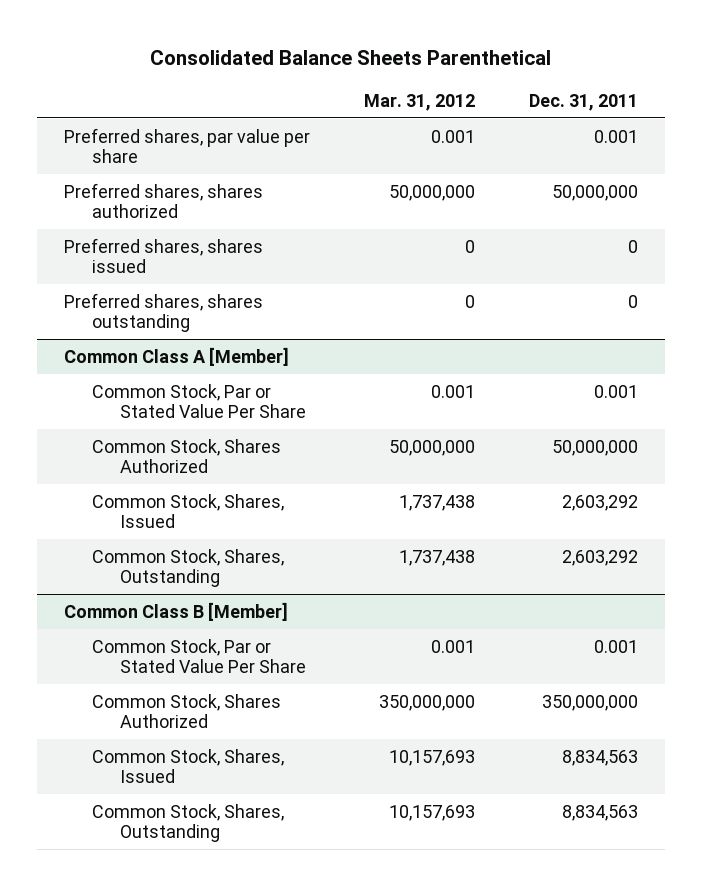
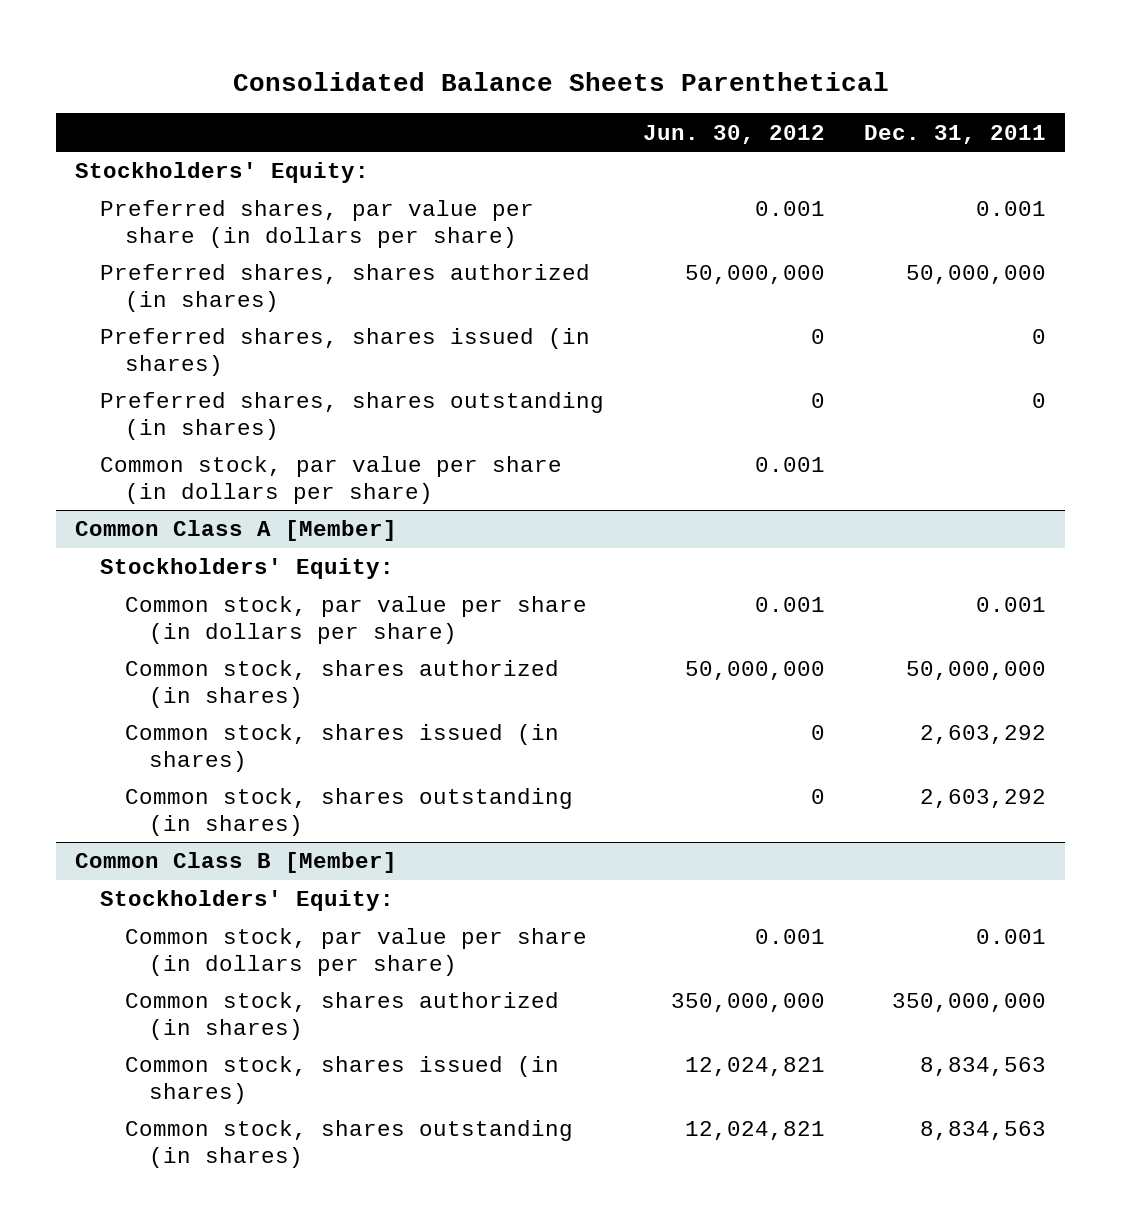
[363,93,475,111] Mar. 31, 2012 -> none
none -> [642,124,825,144] Jun. 30, 2012
none -> [75,162,370,184] Stockholders' Equity:
[64,127,311,164] Preferred shares, par value per share -> [99,200,534,248] Preferred shares, par value per share (in dollars per share)
[64,182,264,219] Preferred shares, shares authorized -> [99,264,590,312] Preferred shares, shares authorized (in shares)
[64,237,264,274] Preferred shares, shares issued -> [99,328,590,376] Preferred shares, shares issued (in shares)
[64,292,264,333] Preferred shares, shares outstanding -> [99,392,604,440] Preferred shares, shares outstanding (in shares)
none -> [99,456,562,504] Common stock, par value per share (in dollars per share)
none -> [99,558,394,580] Stockholders' Equity:
[91,383,306,419] Common Stock, Par or Stated Value Per Share -> [124,596,587,644] Common stock, par value per share (in dollars per share)
[91,438,281,474] Common Stock, Shares Authorized -> [124,660,559,708] Common stock, shares authorized (in shares)
[91,493,284,529] Common Stock, Shares, Issued -> [124,724,559,772] Common stock, shares issued (in shares)
[91,548,284,588] Common Stock, Shares, Outstanding -> [124,788,573,836] Common stock, shares outstanding (in shares)
none -> [99,890,394,912] Stockholders' Equity:
[91,638,306,674] Common Stock, Par or Stated Value Per Share -> [124,928,587,976] Common stock, par value per share (in dollars per share)
[91,693,281,729] Common Stock, Shares Authorized -> [124,992,559,1040] Common stock, shares authorized (in shares)
[91,748,284,784] Common Stock, Shares, Issued -> [124,1056,559,1104] Common stock, shares issued (in shares)
[91,803,284,843] Common Stock, Shares, Outstanding -> [124,1120,573,1168] Common stock, shares outstanding (in shares)

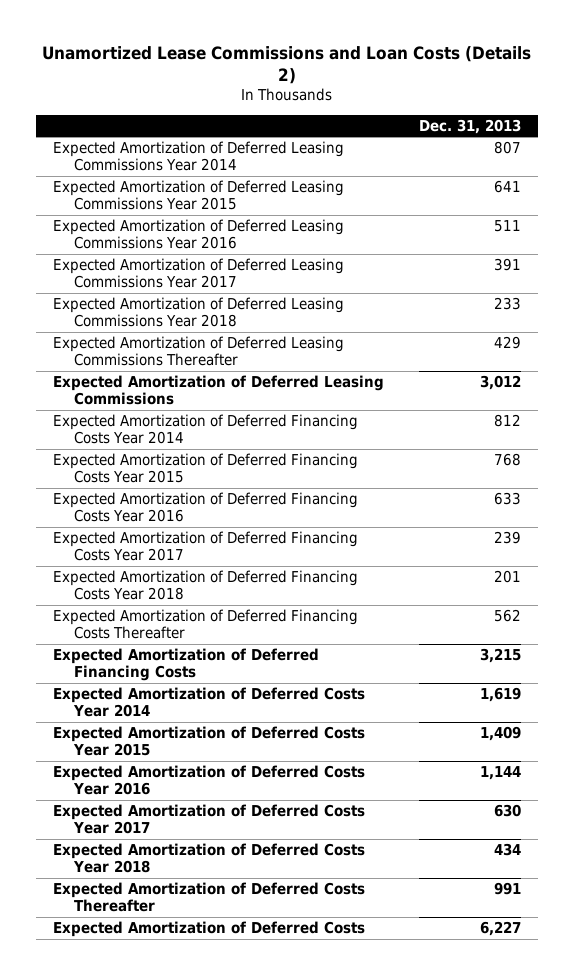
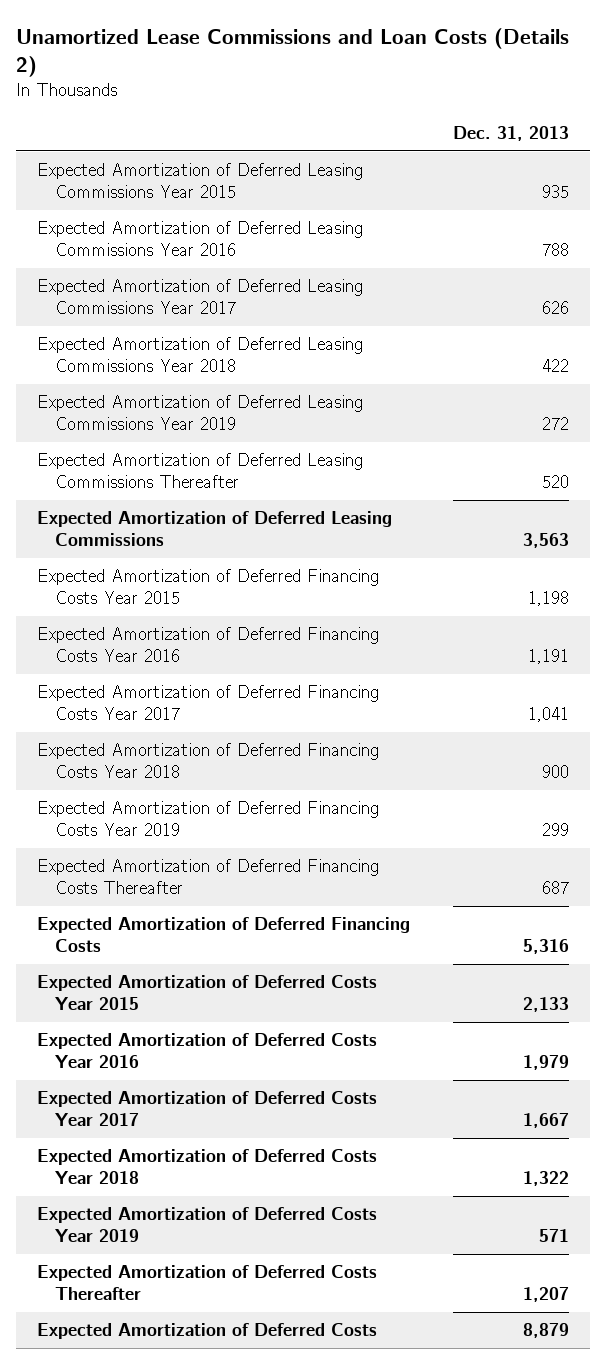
[53,141,345,172] Expected Amortization of Deferred Leasing Commissions Year 2014 -> [37,163,364,199] Expected Amortization of Deferred Leasing Commissions Year 2015
[493,141,521,155] 807 -> [542,185,570,199] 935
[53,180,345,211] Expected Amortization of Deferred Leasing Commissions Year 2015 -> [37,221,364,257] Expected Amortization of Deferred Leasing Commissions Year 2016
[493,180,521,194] 641 -> [542,243,570,257] 788
[53,219,345,250] Expected Amortization of Deferred Leasing Commissions Year 2016 -> [37,279,364,315] Expected Amortization of Deferred Leasing Commissions Year 2017
[493,220,521,233] 511 -> [542,301,570,315] 626
[53,258,345,289] Expected Amortization of Deferred Leasing Commissions Year 2017 -> [37,337,364,373] Expected Amortization of Deferred Leasing Commissions Year 2018
[493,258,521,272] 391 -> [542,359,570,373] 422
[53,297,345,328] Expected Amortization of Deferred Leasing Commissions Year 2018 -> [37,395,364,431] Expected Amortization of Deferred Leasing Commissions Year 2019
[493,297,521,311] 233 -> [542,417,570,431] 272
[493,336,521,350] 429 -> [542,475,570,489] 520
[479,375,521,391] 3,012 -> [523,533,570,549] 3,563
[53,414,359,445] Expected Amortization of Deferred Financing Costs Year 2014 -> [37,569,380,605] Expected Amortization of Deferred Financing Costs Year 2015
[493,414,521,428] 812 -> [528,591,570,607] 1,198
[53,453,359,484] Expected Amortization of Deferred Financing Costs Year 2015 -> [37,627,380,663] Expected Amortization of Deferred Financing Costs Year 2016
[493,453,521,467] 768 -> [528,649,570,665] 1,191
[53,492,359,523] Expected Amortization of Deferred Financing Costs Year 2016 -> [37,685,380,721] Expected Amortization of Deferred Financing Costs Year 2017
[493,492,521,506] 633 -> [528,707,570,723] 1,041
[53,531,359,562] Expected Amortization of Deferred Financing Costs Year 2017 -> [37,743,380,779] Expected Amortization of Deferred Financing Costs Year 2018
[493,531,521,545] 239 -> [542,765,570,779] 900
[53,570,359,601] Expected Amortization of Deferred Financing Costs Year 2018 -> [37,801,380,837] Expected Amortization of Deferred Financing Costs Year 2019
[493,570,521,584] 201 -> [542,823,570,837] 299
[493,609,521,623] 562 -> [542,881,570,895] 687
[479,648,521,664] 3,215 -> [523,939,570,955] 5,316
[53,687,366,718] Expected Amortization of Deferred Costs Year 2014 -> [37,975,378,1011] Expected Amortization of Deferred Costs Year 2015
[479,687,521,703] 1,619 -> [523,997,570,1013] 2,133
[53,726,366,757] Expected Amortization of Deferred Costs Year 2015 -> [37,1033,378,1069] Expected Amortization of Deferred Costs Year 2016
[479,726,521,742] 1,409 -> [523,1055,570,1071] 1,979
[53,765,366,796] Expected Amortization of Deferred Costs Year 2016 -> [37,1091,378,1127] Expected Amortization of Deferred Costs Year 2017
[479,766,521,781] 1,144 -> [523,1113,570,1129] 1,667
[53,804,366,835] Expected Amortization of Deferred Costs Year 2017 -> [37,1149,378,1185] Expected Amortization of Deferred Costs Year 2018
[493,804,521,818] 630 -> [523,1171,570,1187] 1,322
[53,843,366,874] Expected Amortization of Deferred Costs Year 2018 -> [37,1207,378,1243] Expected Amortization of Deferred Costs Year 2019
[493,843,521,857] 434 -> [539,1229,570,1243] 571
[493,882,521,896] 991 -> [523,1287,570,1303] 1,207
[479,921,521,937] 6,227 -> [523,1323,570,1339] 8,879

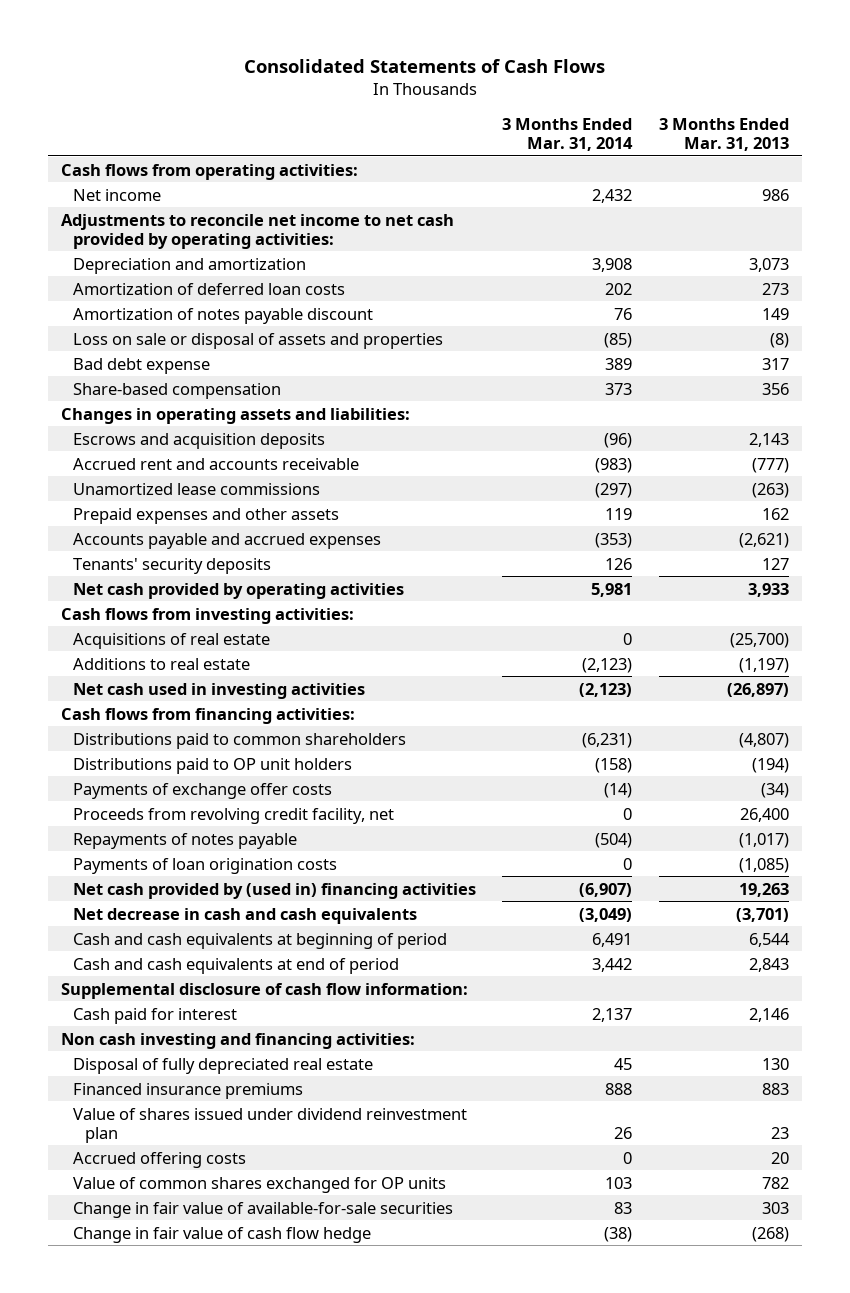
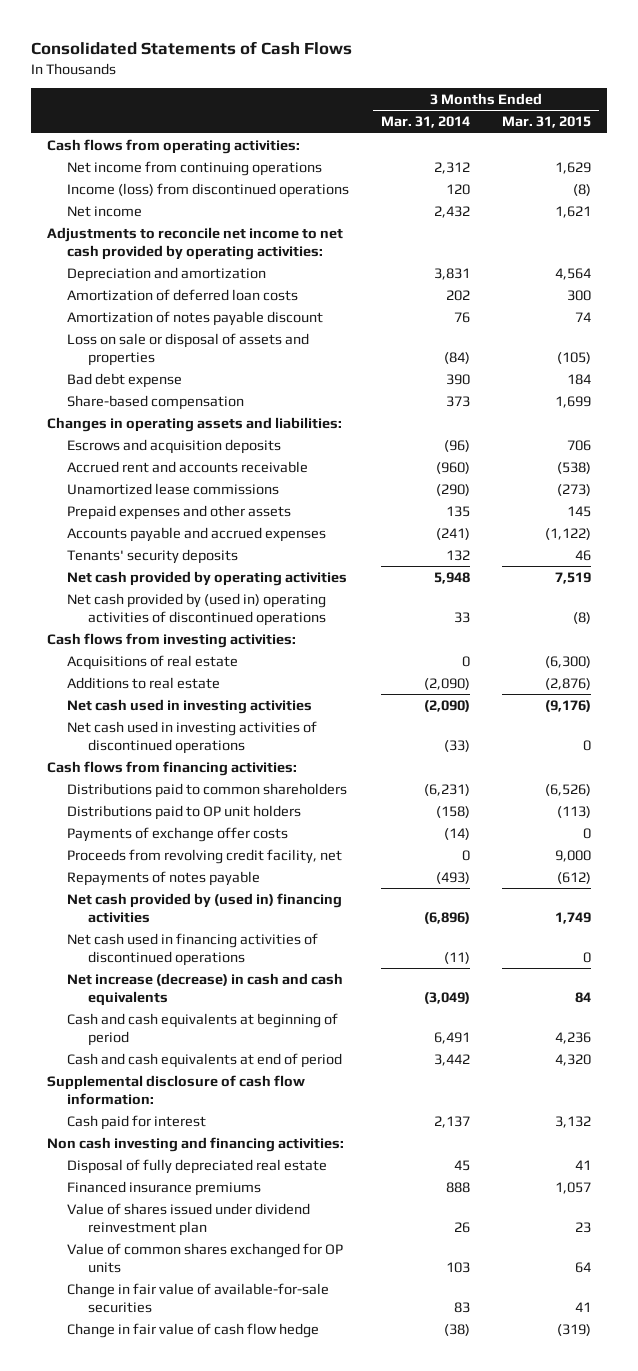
[658,117,789,151] 3 Months Ended Mar. 31, 2013 -> none
none -> [502,116,592,129] Mar. 31, 2015
none -> [67,160,323,176] Net income from continuing operations
none -> [67,182,350,198] Income (loss) from discontinued operations
[592,257,633,272] 3,908 -> [434,267,471,280] 3,831
[604,332,633,348] (85) -> [444,351,471,364] (84)
[605,357,633,370] 389 -> [446,373,471,385] 390
[595,457,633,473] (983) -> [436,461,471,474] (960)
[595,482,633,498] (297) -> [436,483,471,496] (290)
[605,507,633,520] 119 -> [446,505,471,517] 135
[595,532,633,548] (353) -> [436,527,471,540] (241)
[605,557,633,570] 126 -> [446,549,471,561] 132
[591,582,633,597] 5,981 -> [434,571,471,584] 5,948
none -> [67,592,327,626] Net cash provided by (used in) operating activities of discontinued operations
[582,657,633,673] (2,123) -> [424,677,471,690] (2,090)
[579,682,633,697] (2,123) -> [424,699,471,712] (2,090)
none -> [67,720,318,754] Net cash used in investing activities of discontinued operations
[72,857,337,874] Payments of loan origination costs -> none
[595,832,633,848] (504) -> [436,871,471,884] (493)
[579,882,633,897] (6,907) -> [424,911,471,924] (6,896)
none -> [67,932,319,966] Net cash used in financing activities of discontinued operations
[72,907,417,924] Net decrease in cash and cash equivalents -> [67,972,344,1006] Net increase (decrease) in cash and cash equivalents
[72,1151,246,1168] Accrued offering costs -> none

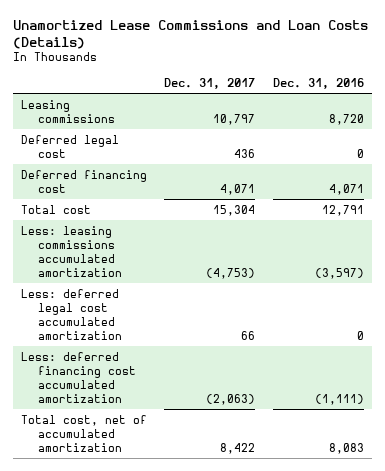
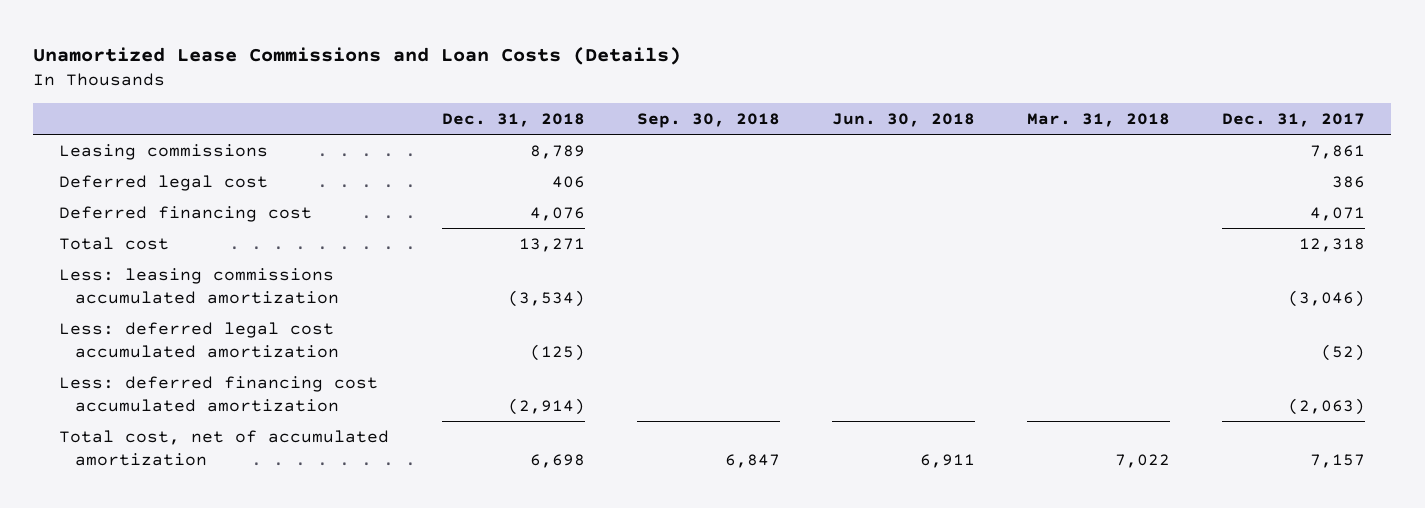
[272,77,364,89] Dec. 31, 2016 -> none
none -> [441,113,585,128] Dec. 31, 2018
none -> [636,113,780,129] Sep. 30, 2018
none -> [831,113,975,128] Jun. 30, 2018
none -> [1027,113,1171,128] Mar. 31, 2018
[213,113,256,125] 10,797 -> [1310,144,1366,159] 7,861
[234,148,256,158] 436 -> [1332,175,1366,188] 386
[213,204,256,216] 15,304 -> [1299,237,1366,252] 12,318
[206,267,256,279] (4,753) -> [1288,289,1366,307] (3,046)
[241,330,256,340] 66 -> [1321,343,1366,361] (52)
[220,442,256,454] 8,422 -> [1310,453,1366,468] 7,157

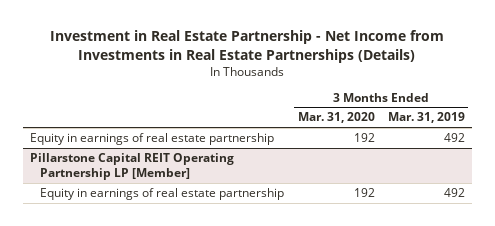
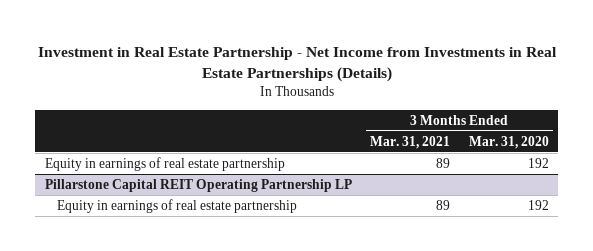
[387,112,465,124] Mar. 31, 2019 -> none
none -> [370,135,451,149] Mar. 31, 2021
[29,153,234,181] Pillarstone Capital REIT Operating Partnership LP [Member] -> [44,178,352,192] Pillarstone Capital REIT Operating Partnership LP

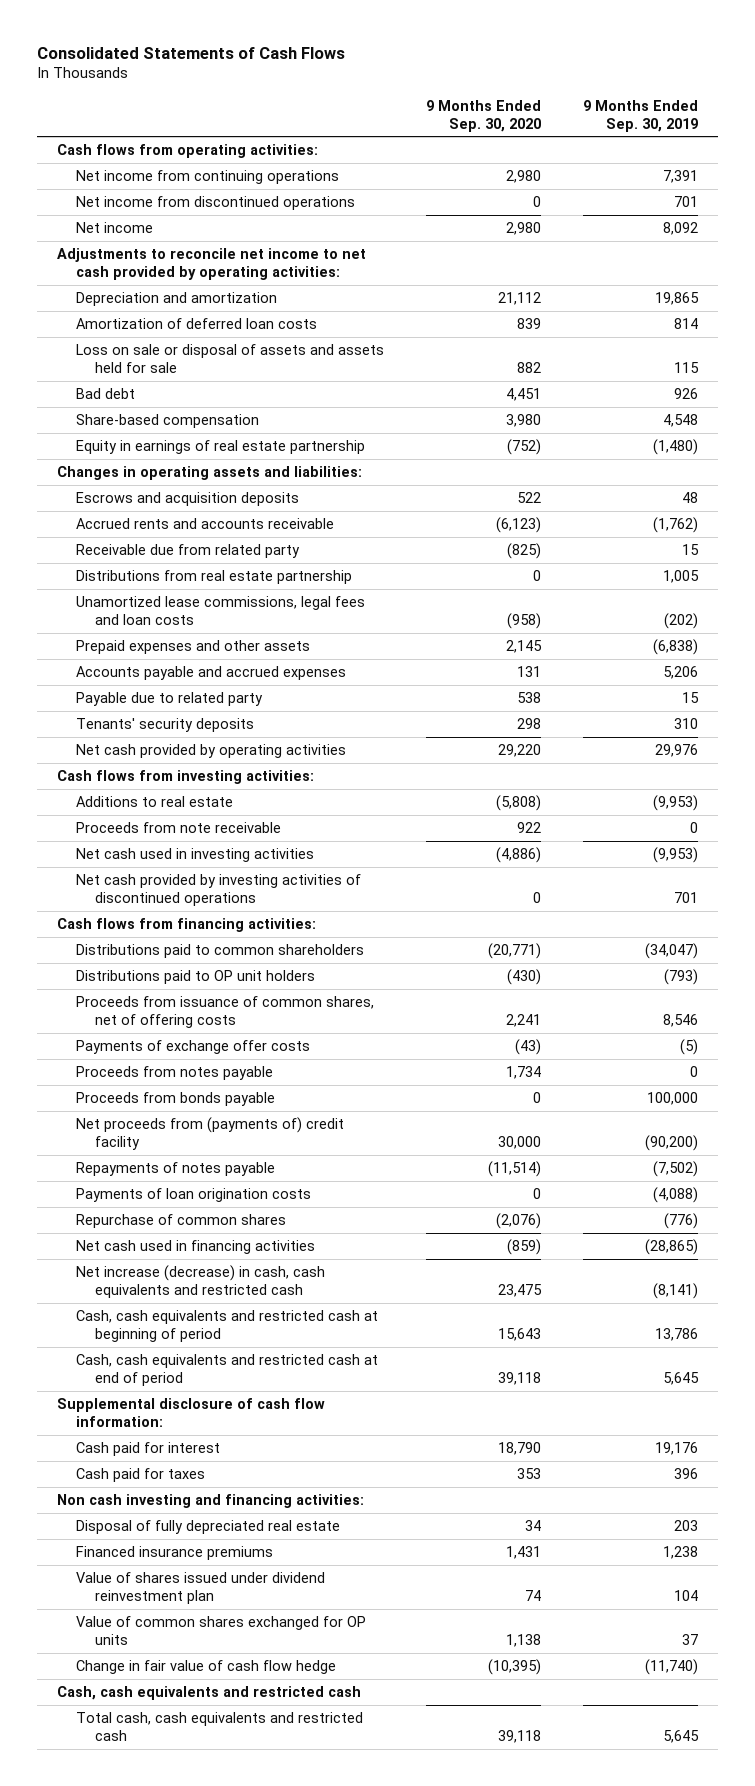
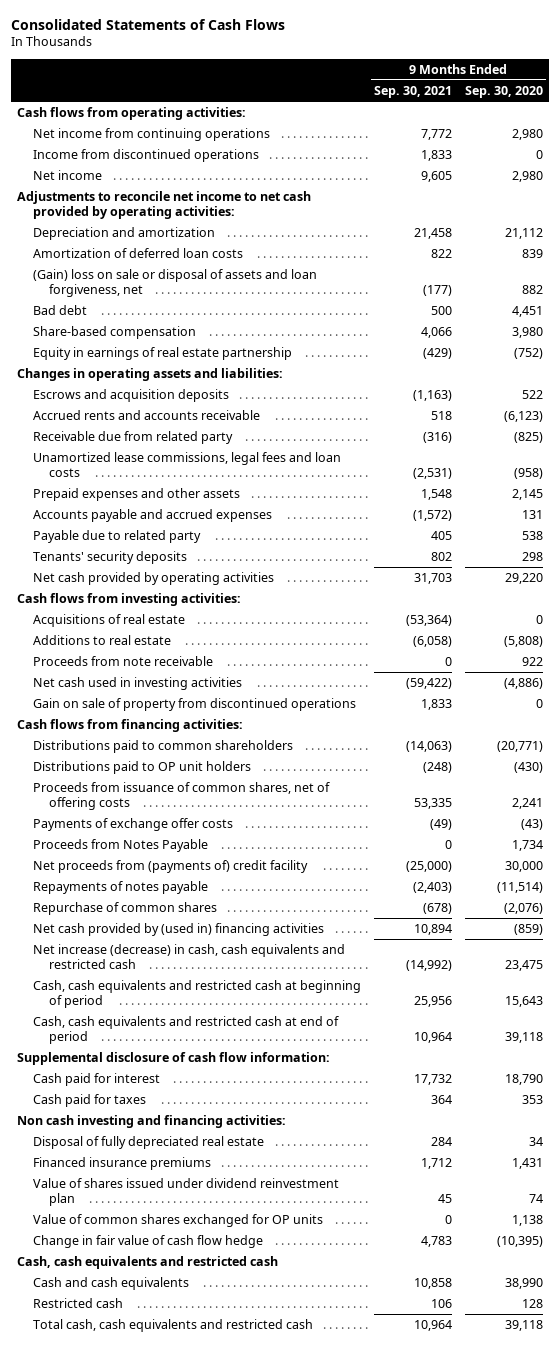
[582,99,698,132] 9 Months Ended Sep. 30, 2019 -> none
none -> [373,86,452,99] Sep. 30, 2021
[76,195,356,210] Net income from discontinued operations -> [33,149,260,163] Income from discontinued operations
[76,343,385,374] Loss on sale or disposal of assets and assets held for sale -> [33,269,318,298] (Gain) loss on sale or disposal of assets and loan forgiveness, net
[76,569,353,584] Distributions from real estate partnership -> none
none -> [33,614,186,628] Acquisitions of real estate
[76,873,362,907] Net cash provided by investing activities of discontinued operations -> [33,698,357,712] Gain on sale of property from discontinued operations
[76,1091,276,1106] Proceeds from bonds payable -> none
[76,1065,274,1080] Proceeds from notes payable -> [33,839,209,853] Proceeds from Notes Payable
[76,1187,312,1202] Payments of loan origination costs -> none
[76,1239,316,1254] Net cash used in financing activities -> [33,923,325,937] Net cash provided by (used in) financing activities
none -> [33,1277,190,1291] Cash and cash equivalents
none -> [33,1298,124,1309] Restricted cash

